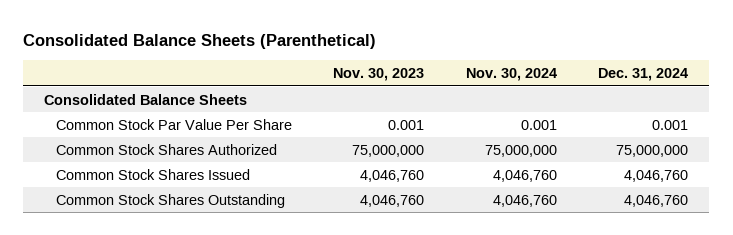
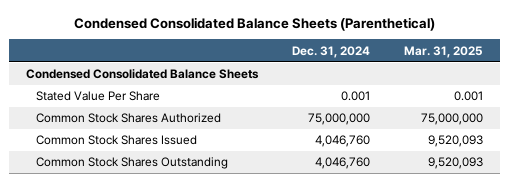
[23,33,377,49] Consolidated Balance Sheets (Parenthetical) -> [73,16,435,31] Condensed Consolidated Balance Sheets (Parenthetical)
[333,67,425,81] Nov. 30, 2023 -> none
[465,67,557,81] Nov. 30, 2024 -> none
none -> [403,45,483,58] Mar. 31, 2025
[44,93,248,105] Consolidated Balance Sheets -> [26,69,260,80] Condensed Consolidated Balance Sheets
[55,118,292,130] Common Stock Par Value Per Share -> [36,91,161,102] Stated Value Per Share

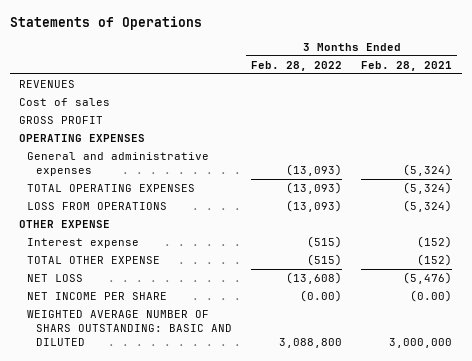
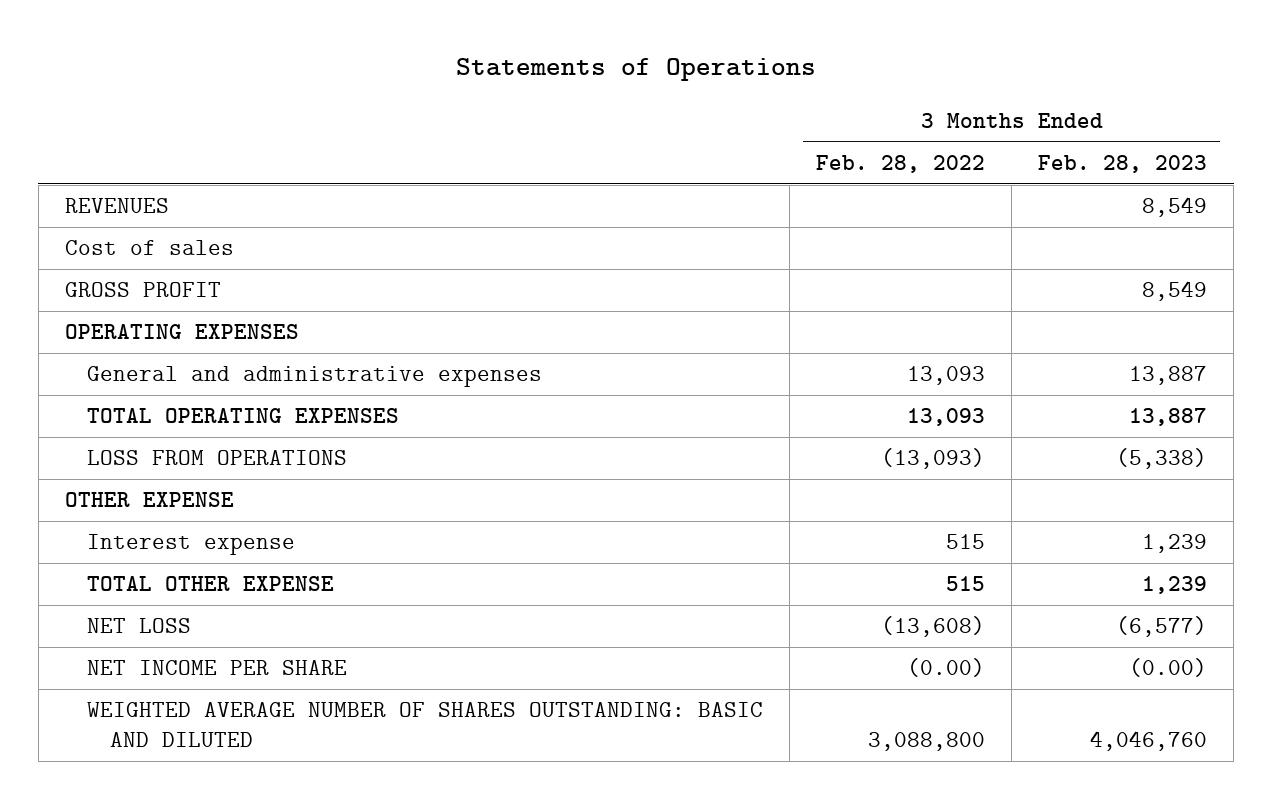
[361,60,453,71] Feb. 28, 2021 -> none
none -> [1038,155,1208,174] Feb. 28, 2023
[286,164,343,177] (13,093) -> [907,366,986,386] 13,093
[286,182,343,195] (13,093) -> [907,408,986,427] 13,093
[307,236,343,249] (515) -> [946,534,986,550] 515
[307,254,343,267] (515) -> [946,576,986,592] 515
[27,310,232,347] WEIGHTED AVERAGE NUMBER OF SHARS OUTSTANDING: BASIC AND DILUTED -> [87,702,764,748] WEIGHTED AVERAGE NUMBER OF SHARES OUTSTANDING: BASIC AND DILUTED

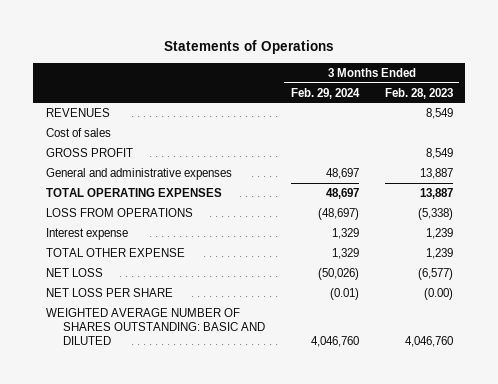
[816,155,986,174] Feb. 28, 2022 -> none
none -> [290,87,360,99] Feb. 29, 2024
[64,324,299,340] OPERATING EXPENSES -> none
[64,492,234,508] OTHER EXPENSE -> none
[87,660,348,676] NET INCOME PER SHARE -> [45,287,173,297] NET LOSS PER SHARE

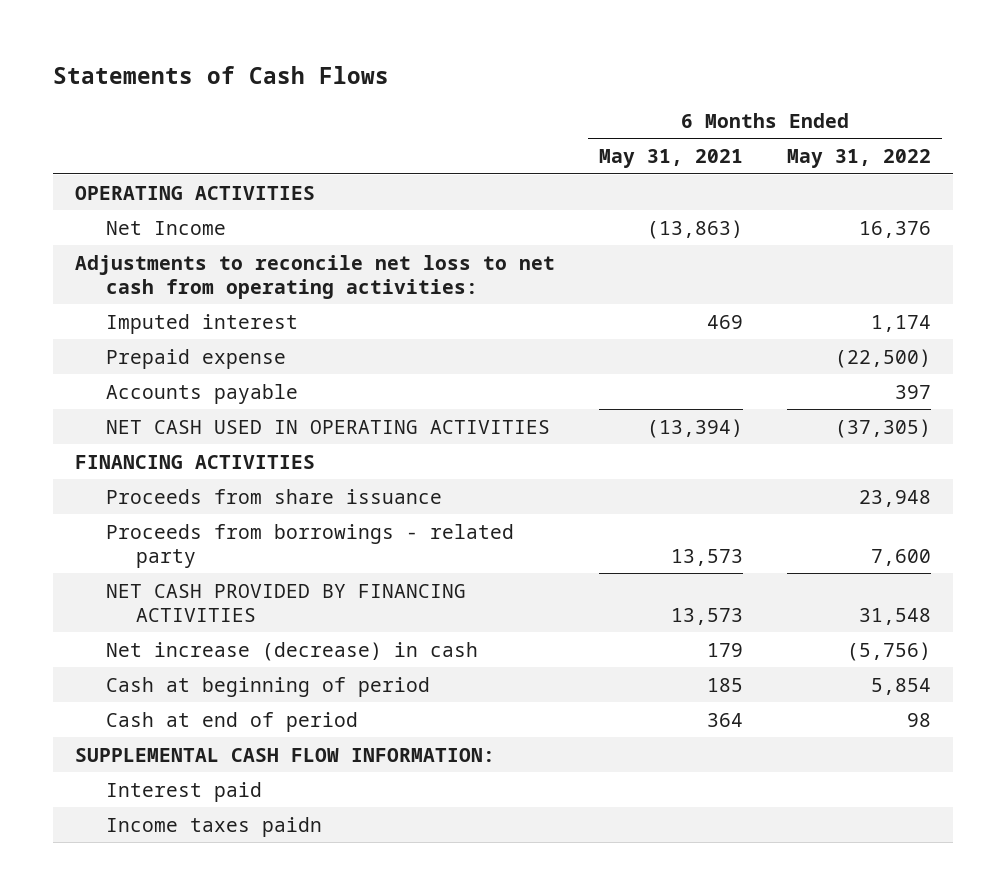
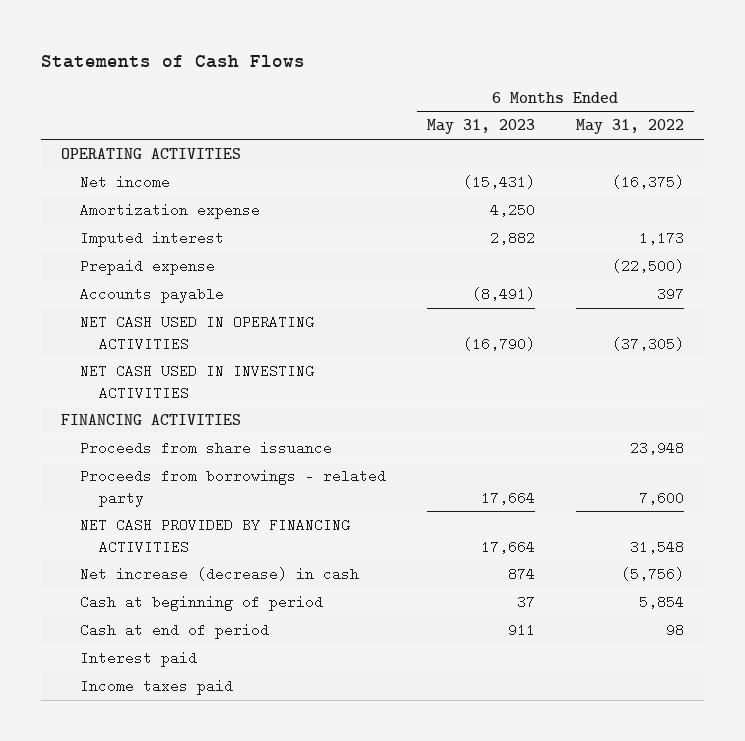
[599,149,744,169] May 31, 2021 -> none
none -> [426,119,535,135] May 31, 2023
[75,254,556,299] Adjustments to reconcile net loss to net cash from operating activities: -> none
[105,220,226,235] Net Income -> [80,175,171,190] Net income
[859,220,932,238] 16,376 -> [611,175,684,190] (16,375)
none -> [80,203,261,220] Amortization expense
[871,314,932,332] 1,174 -> [638,231,684,246] 1,173
none -> [80,364,315,400] NET CASH USED IN INVESTING ACTIVITIES
[75,747,496,762] SUPPLEMENTAL CASH FLOW INFORMATION: -> none
[105,816,322,837] Income taxes paidn -> [80,679,234,696] Income taxes paid

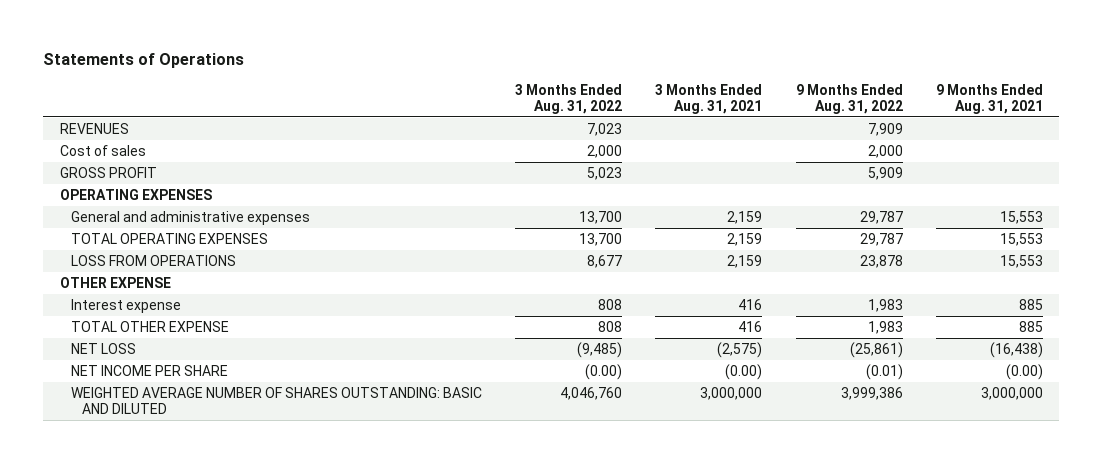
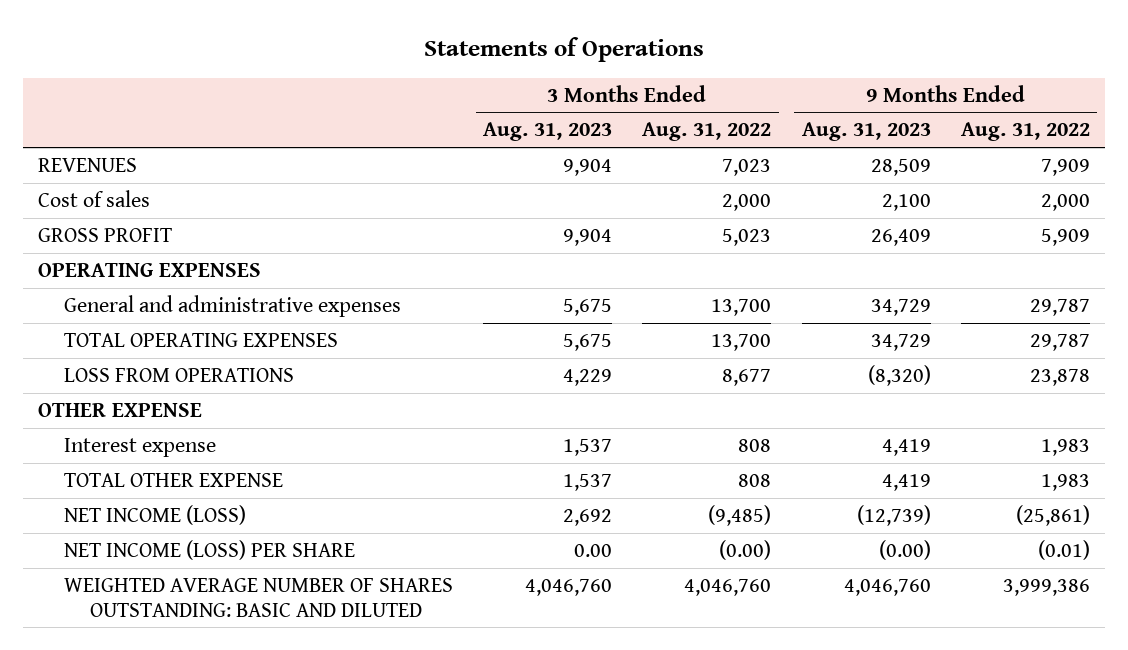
[655,83,763,114] 3 Months Ended Aug. 31, 2021 -> none
[935,83,1043,114] 9 Months Ended Aug. 31, 2021 -> none
none -> [483,122,613,142] Aug. 31, 2023
none -> [801,122,931,142] Aug. 31, 2023
[70,343,136,355] NET LOSS -> [63,504,246,525] NET INCOME (LOSS)
[70,365,228,377] NET INCOME PER SHARE -> [63,539,355,560] NET INCOME (LOSS) PER SHARE

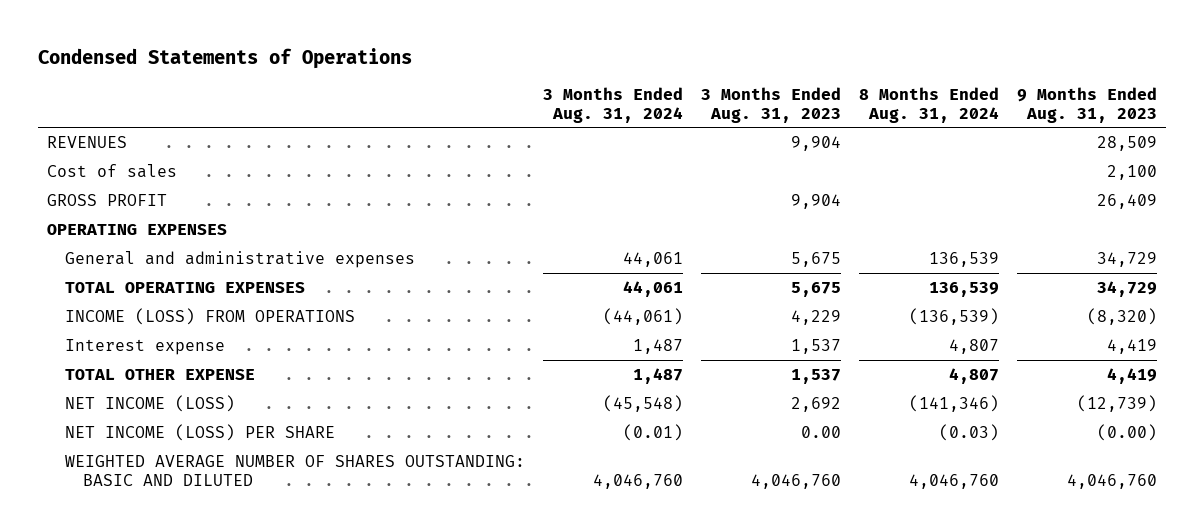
[424,37,705,63] Statements of Operations -> [38,47,413,69] Condensed Statements of Operations
[642,122,772,142] Aug. 31, 2022 -> none
[960,122,1090,142] Aug. 31, 2022 -> none
none -> [543,86,684,123] 3 Months Ended Aug. 31, 2024
none -> [858,86,999,123] 8 Months Ended Aug. 31, 2024
[38,402,203,417] OTHER EXPENSE -> none
[63,367,294,382] LOSS FROM OPERATIONS -> [65,307,356,325] INCOME (LOSS) FROM OPERATIONS

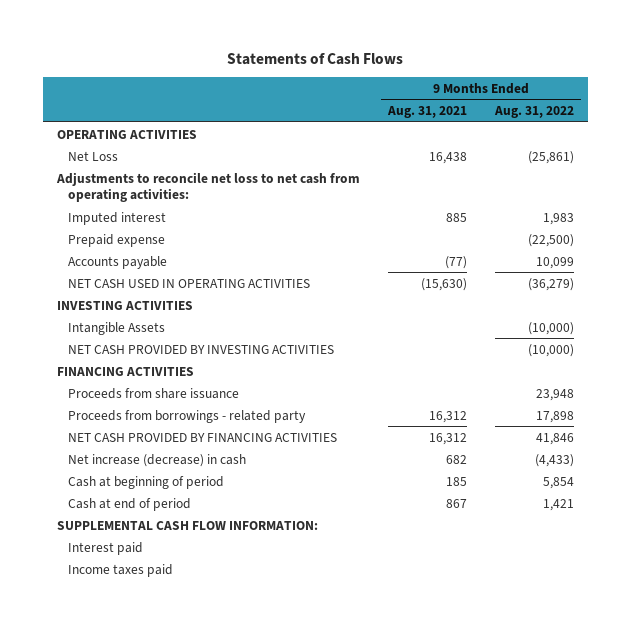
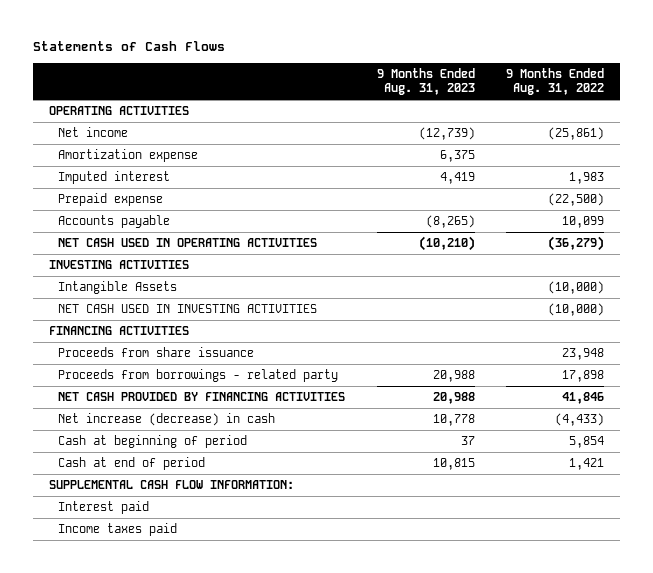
[386,106,467,119] Aug. 31, 2021 -> none
none -> [376,67,475,96] 9 Months Ended Aug. 31, 2023
[55,171,360,203] Adjustments to reconcile net loss to net cash from operating activities: -> none
[67,150,118,161] Net Loss -> [57,127,128,138] Net income
none -> [57,149,198,163] Amortization expense
[67,344,334,354] NET CASH PROVIDED BY INVESTING ACTIVITIES -> [57,304,317,314] NET CASH USED IN INVESTING ACTIVITIES

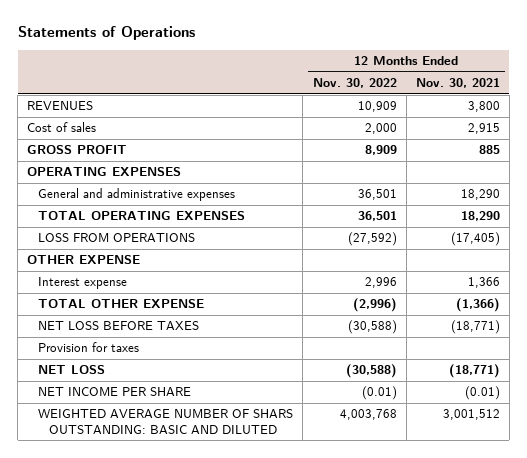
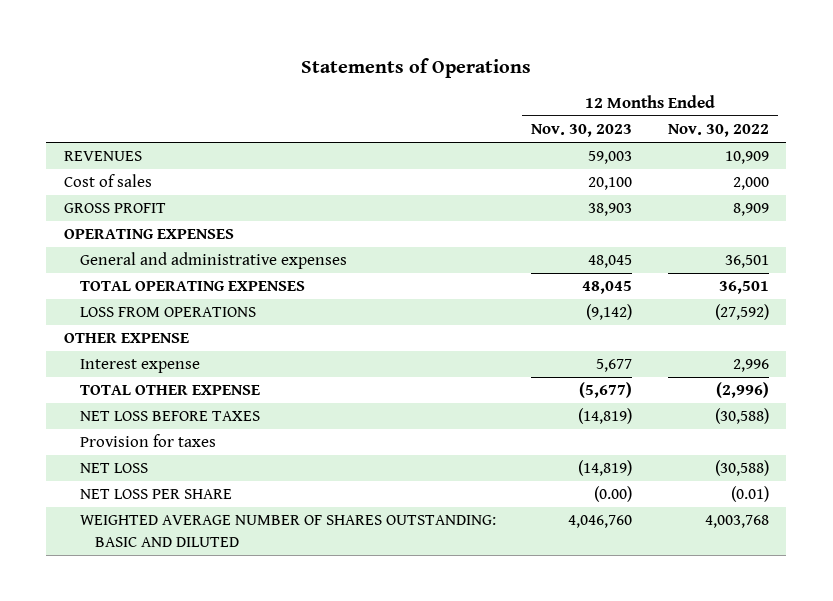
[415,78,500,89] Nov. 30, 2021 -> none
none -> [531,124,633,138] Nov. 30, 2023
[38,387,192,397] NET INCOME PER SHARE -> [79,489,232,500] NET LOSS PER SHARE
[38,409,294,434] WEIGHTED AVERAGE NUMBER OF SHARS OUTSTANDING: BASIC AND DILUTED -> [79,515,496,547] WEIGHTED AVERAGE NUMBER OF SHARES OUTSTANDING: BASIC AND DILUTED

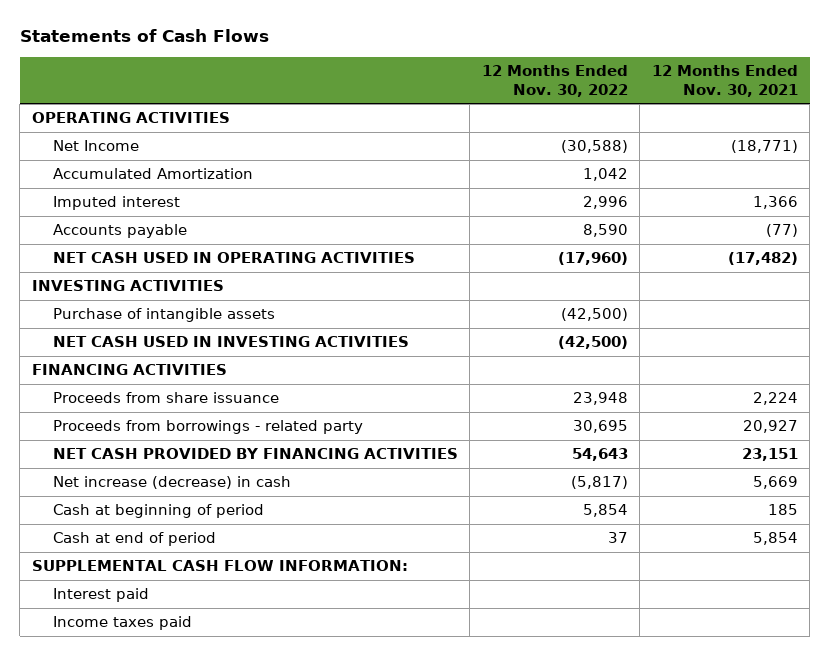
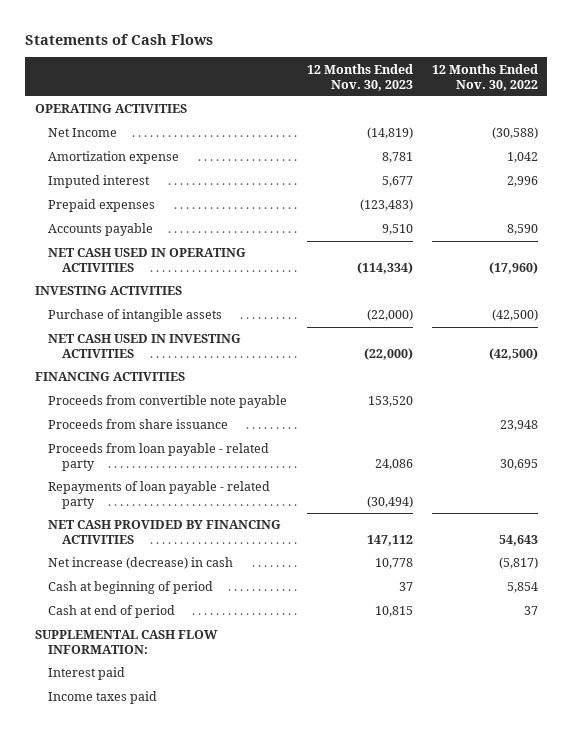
[651,65,798,97] 12 Months Ended Nov. 30, 2021 -> none
none -> [306,63,413,91] 12 Months Ended Nov. 30, 2023
[52,168,253,180] Accumulated Amortization -> [48,151,180,165] Amortization expense
none -> [48,199,156,213] Prepaid expenses
none -> [48,395,288,409] Proceeds from convertible note payable
[52,420,363,435] Proceeds from borrowings - related party -> [48,443,270,472] Proceeds from loan payable - related party
none -> [48,481,271,510] Repayments of loan payable - related party

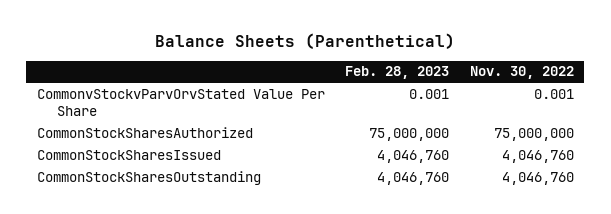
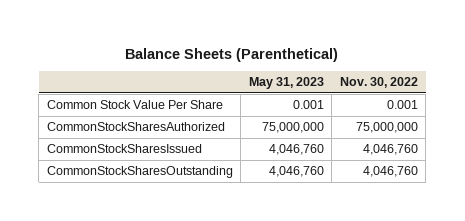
[345,66,450,80] Feb. 28, 2023 -> none
none -> [248,77,324,90] May 31, 2023
[36,88,325,116] CommonvStockvParvOrvStated Value Per Share -> [46,100,223,110] Common Stock Value Per Share

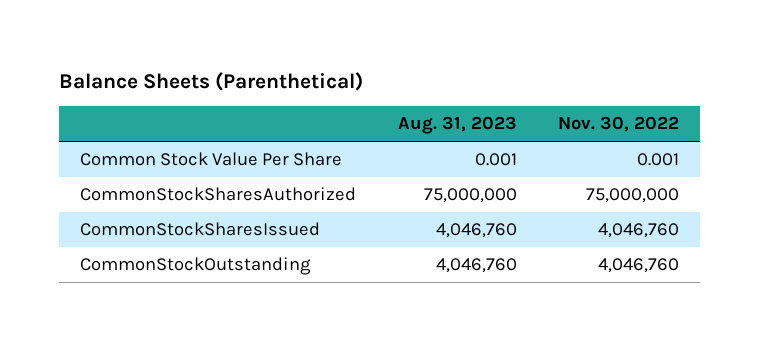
[248,77,324,90] May 31, 2023 -> none
none -> [397,116,517,135] Aug. 31, 2023
[46,166,233,179] CommonStockSharesOutstanding -> [80,257,312,276] CommonStockOutstanding

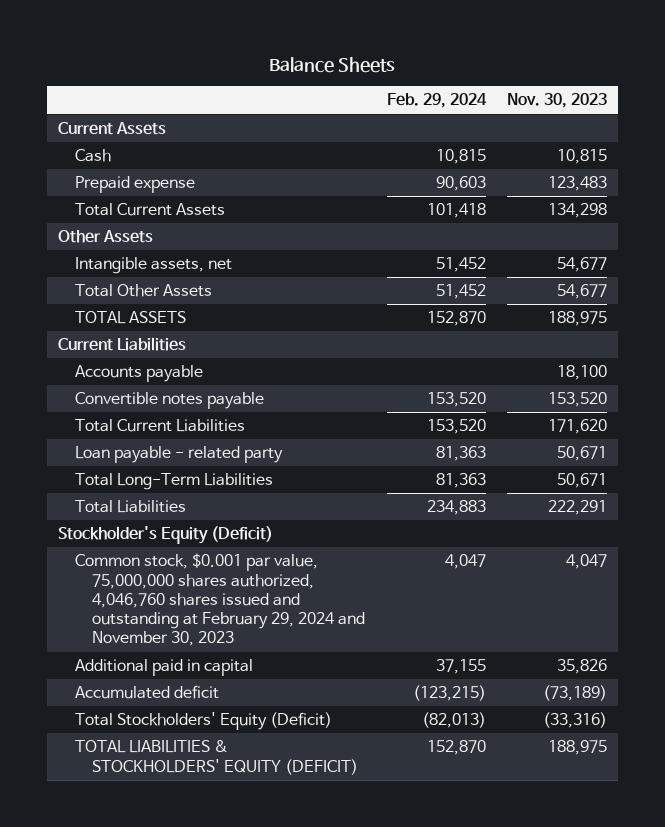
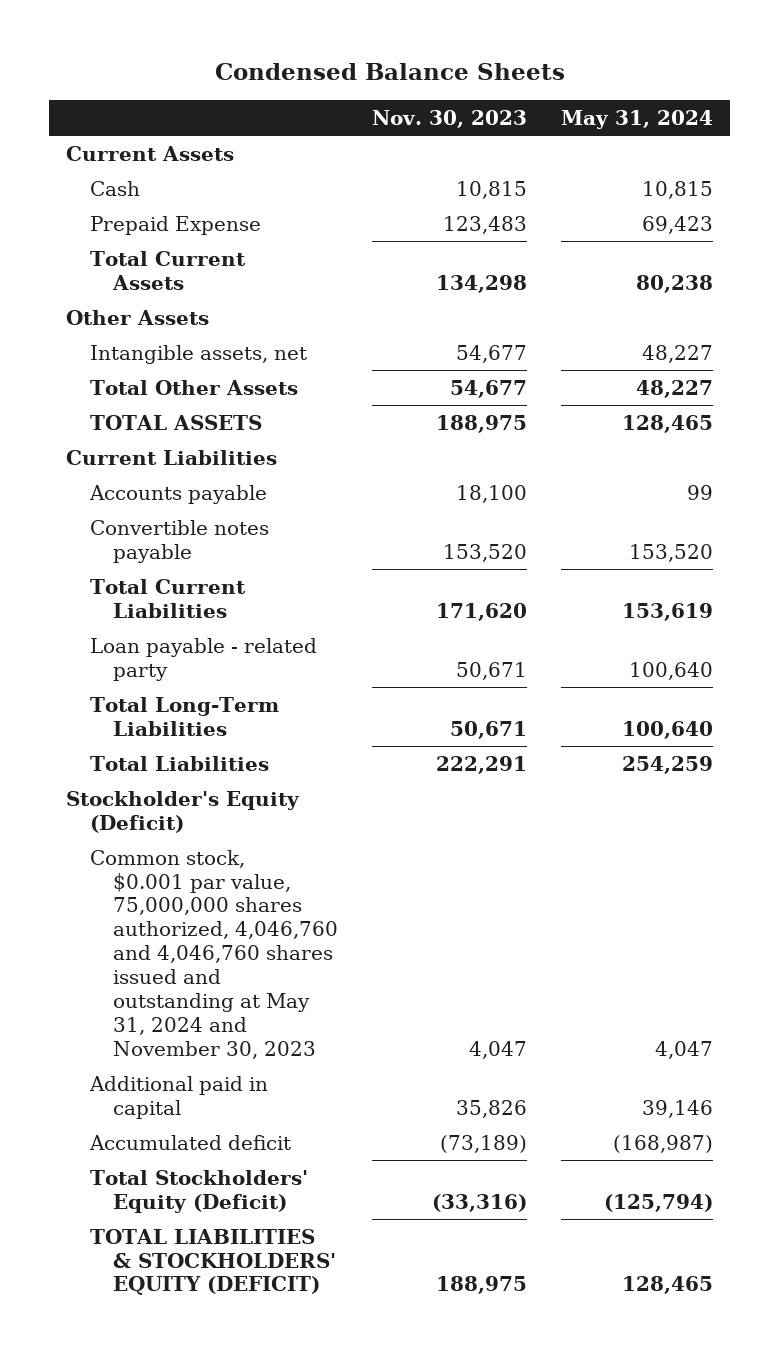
[269,56,396,73] Balance Sheets -> [214,63,565,81] Condensed Balance Sheets
[386,93,487,109] Feb. 29, 2024 -> none
none -> [560,109,713,129] May 31, 2024
[75,176,196,194] Prepaid expense -> [89,215,261,235] Prepaid Expense
[75,553,366,647] Common stock, $0.001 par value, 75,000,000 shares authorized, 4,046,760 shares issued and outstanding at February 29, 2024 and November 30, 2023 -> [89,849,338,1059] Common stock, $0.001 par value, 75,000,000 shares authorized, 4,046,760 and 4,046,760 shares issued and outstanding at May 31, 2024 and November 30, 2023

